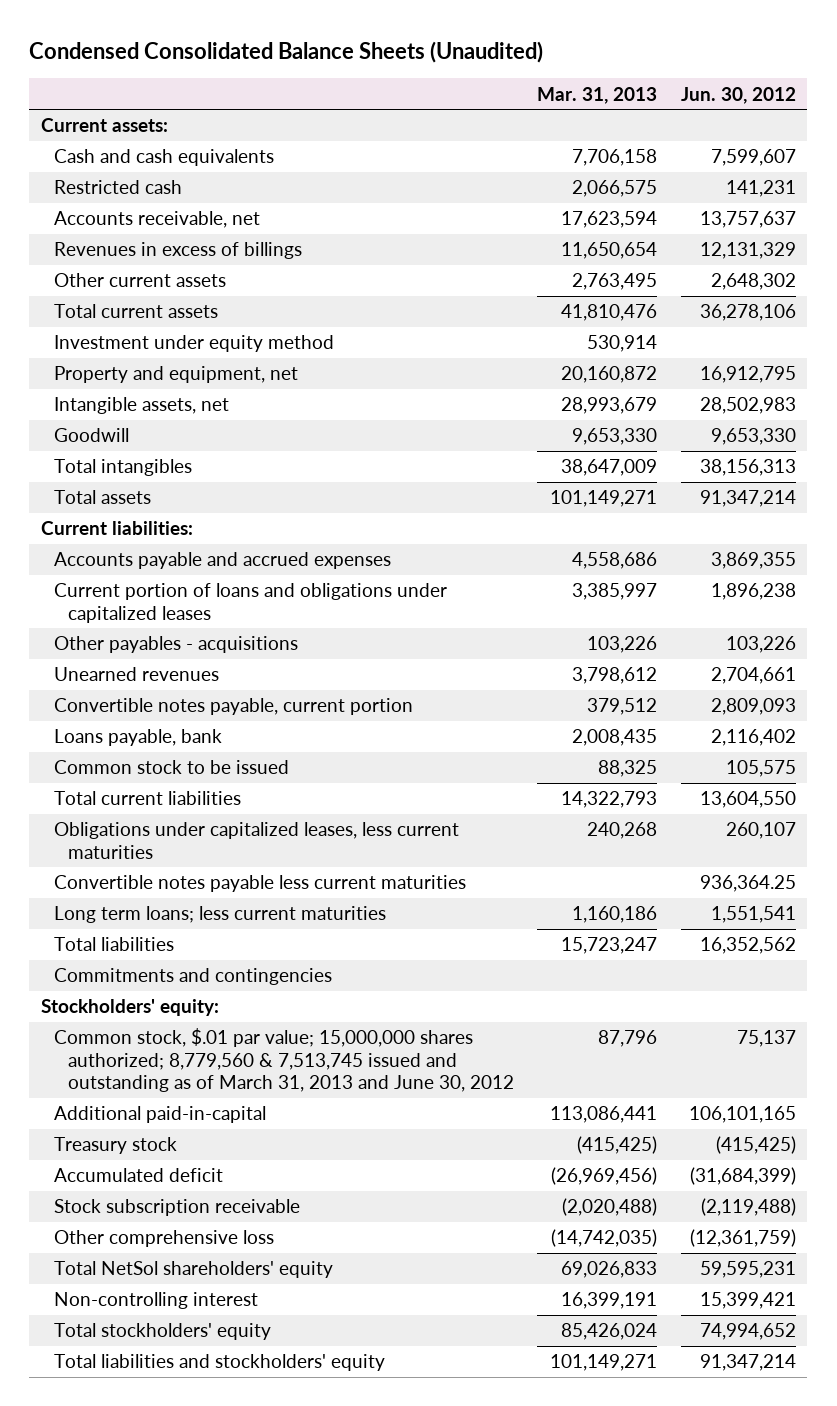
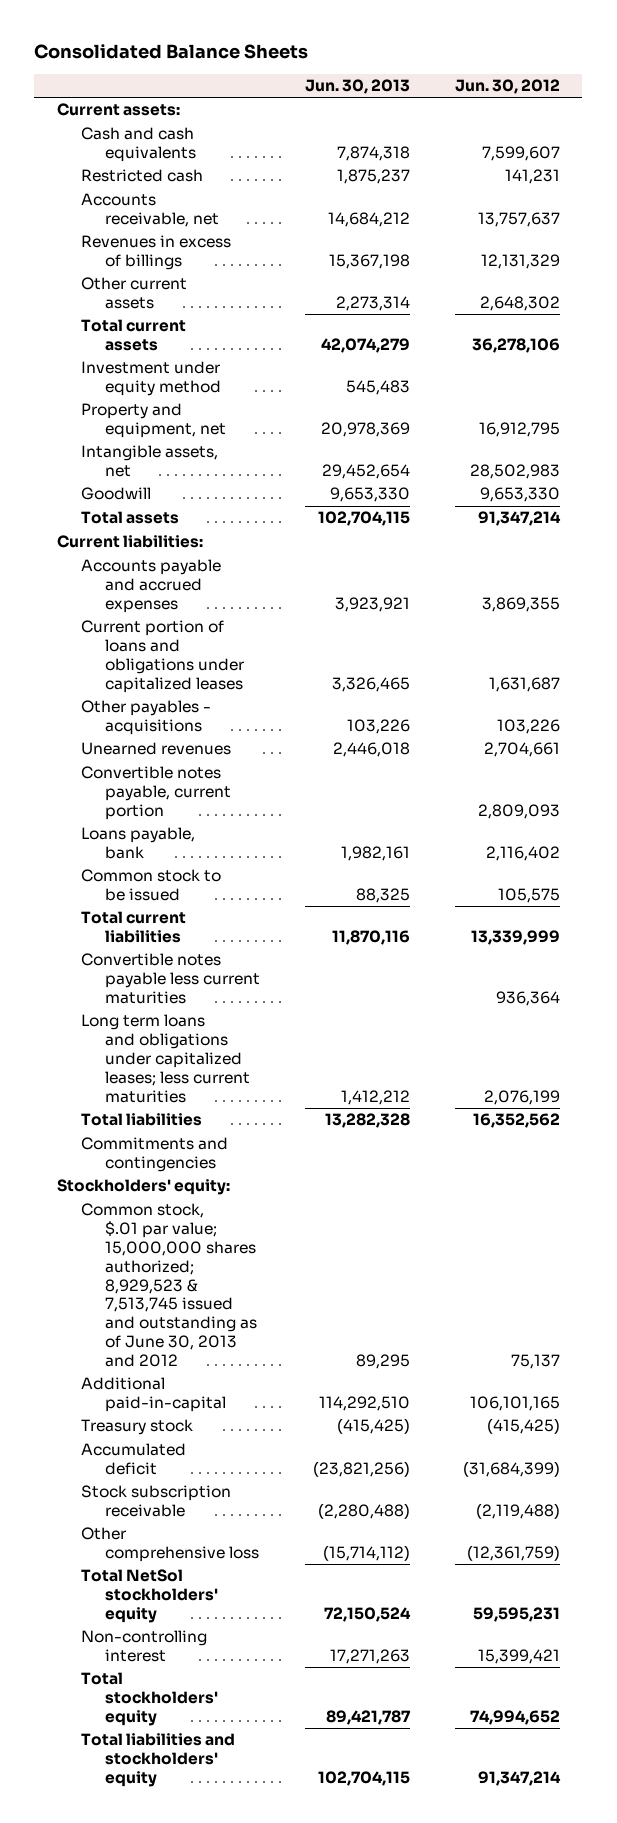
[29,41,544,64] Condensed Consolidated Balance Sheets (Unaudited) -> [34,44,309,60] Consolidated Balance Sheets
[537,86,658,104] Mar. 31, 2013 -> none
none -> [304,79,410,95] Jun. 30, 2013
[54,459,193,477] Total intangibles -> none
[710,583,796,601] 1,896,238 -> [488,676,560,692] 1,631,687
[54,822,460,859] Obligations under capitalized leases, less current maturities -> none
[699,791,796,809] 13,604,550 -> [470,930,560,946] 13,339,999
[699,875,796,893] 936,364.25 -> [495,990,560,1006] 936,364
[54,906,387,924] Long term loans; less current maturities -> [80,1014,250,1103] Long term loans and obligations under capitalized leases; less current maturities
[710,906,796,924] 1,551,541 -> [483,1089,560,1105] 2,076,199
[54,1028,514,1093] Common stock, $.01 par value; 15,000,000 shares authorized; 8,779,560 & 7,513,745 issued and outstanding as of March 31, 2013 and June 30, 2012 -> [80,1203,257,1367] Common stock, $.01 par value; 15,000,000 shares authorized; 8,929,523 & 7,513,745 issued and outstanding as of June 30, 2013 and 2012
[54,1261,334,1279] Total NetSol shareholders' equity -> [80,1569,218,1623] Total NetSol stockholders' equity

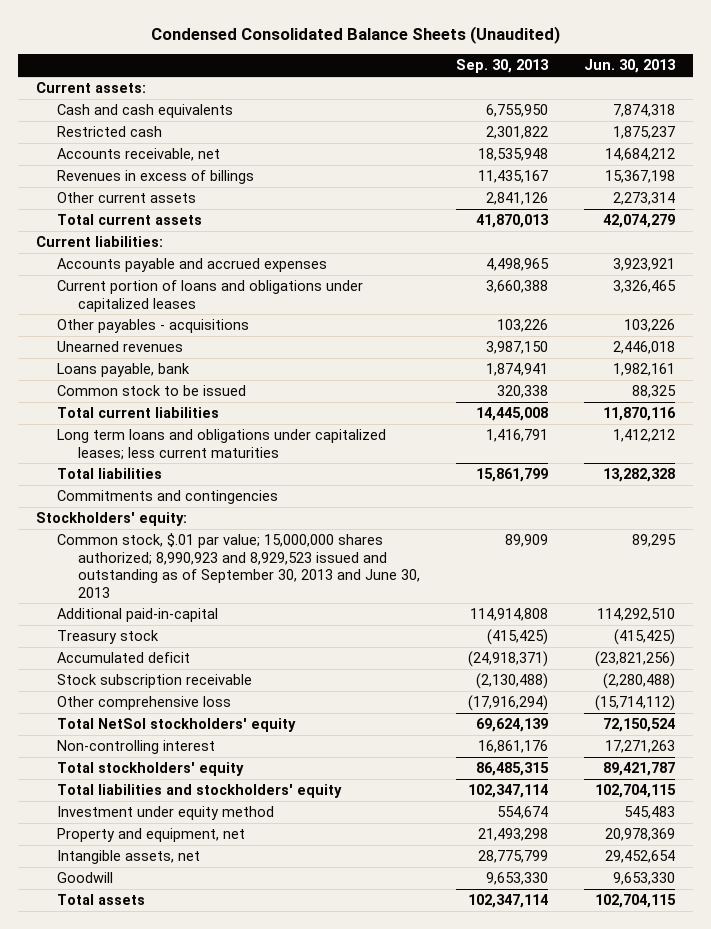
[34,44,309,60] Consolidated Balance Sheets -> [150,25,560,44] Condensed Consolidated Balance Sheets (Unaudited)
[454,79,560,95] Jun. 30, 2012 -> none
none -> [456,59,550,74] Sep. 30, 2013
[80,766,231,820] Convertible notes payable, current portion -> none
[80,953,260,1004] Convertible notes payable less current maturities -> none
[80,1203,257,1367] Common stock, $.01 par value; 15,000,000 shares authorized; 8,929,523 & 7,513,745 issued and outstanding as of June 30, 2013 and 2012 -> [56,533,420,598] Common stock, $.01 par value; 15,000,000 shares authorized; 8,990,923 and 8,929,523 issued and outstanding as of September 30, 2013 and June 30, 2013
[80,361,221,397] Investment under equity method -> [56,806,274,821] Investment under equity method
[80,403,226,439] Property and equipment, net -> [56,828,245,843] Property and equipment, net
[80,445,218,478] Intangible assets, net -> [56,850,200,865] Intangible assets, net
[80,487,151,501] Goodwill -> [56,872,113,884] Goodwill
[80,511,179,525] Total assets -> [56,894,145,906] Total assets

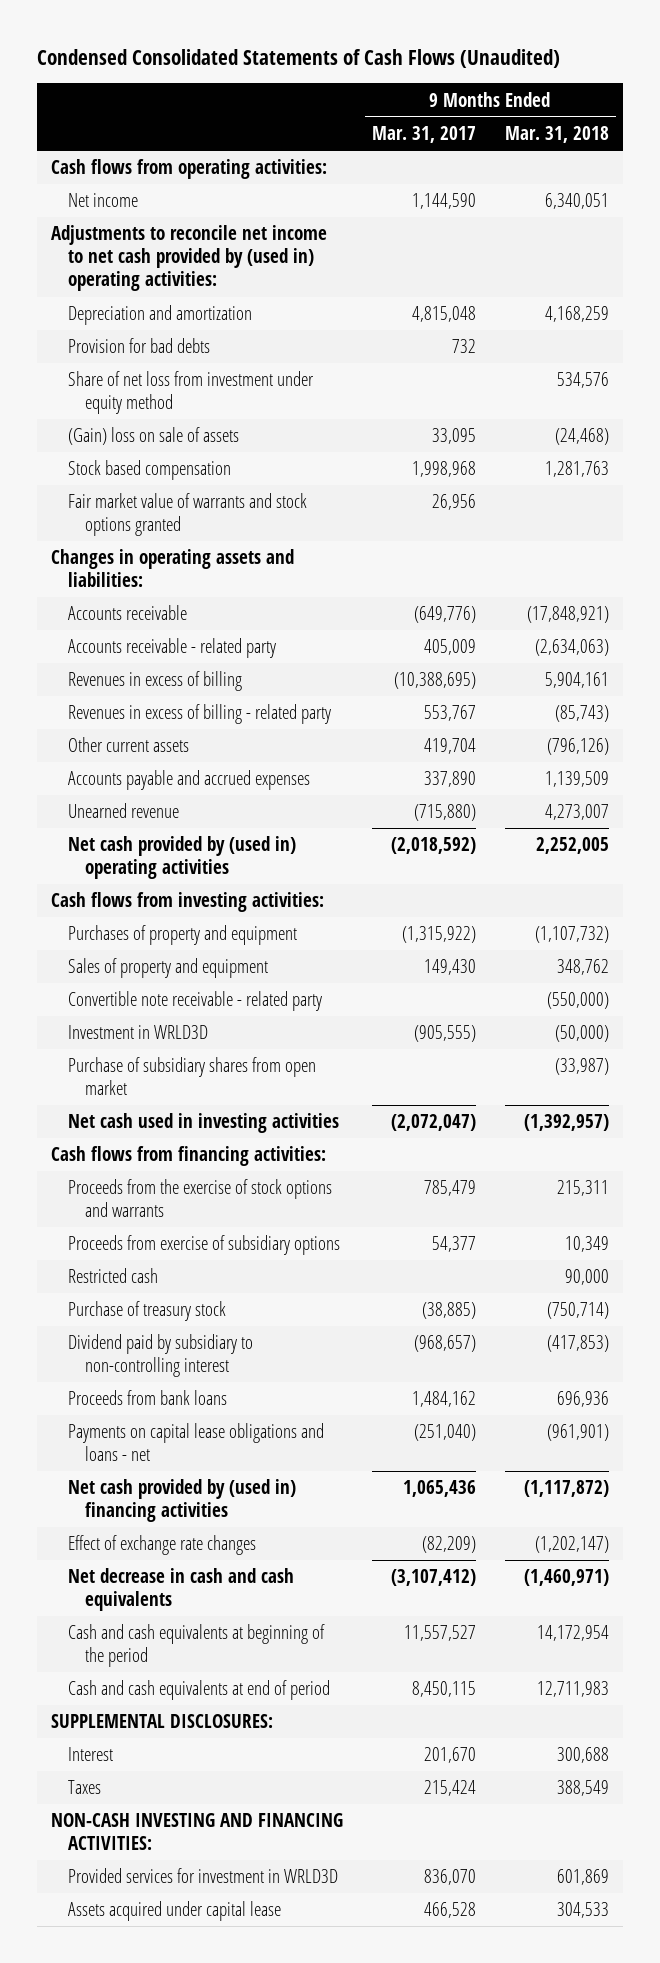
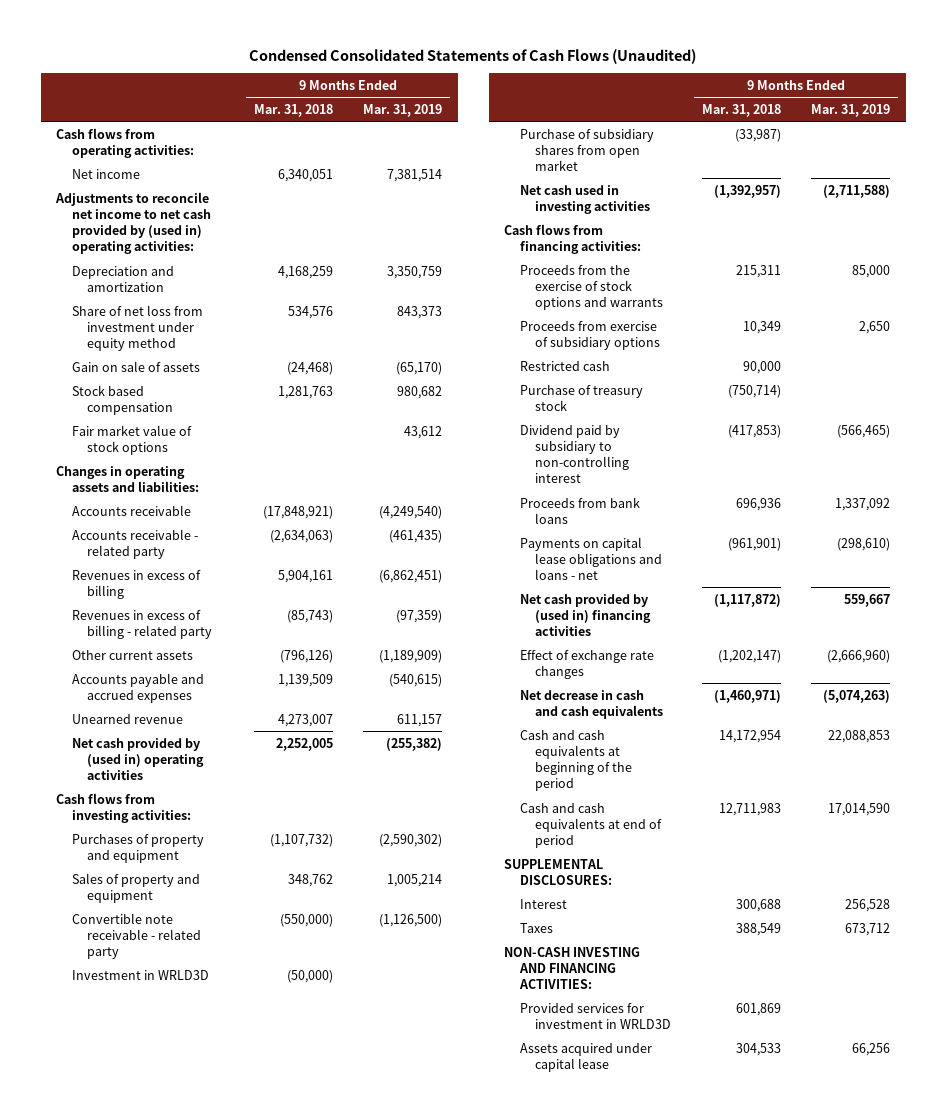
[371,126,476,144] Mar. 31, 2017 -> none
none -> [363,103,443,117] Mar. 31, 2019
[67,338,210,354] Provision for bad debts -> none
[67,427,239,446] (Gain) loss on sale of assets -> [71,360,200,372] Gain on sale of assets
[67,493,307,537] Fair market value of warrants and stock options granted -> [71,424,192,455] Fair market value of stock options

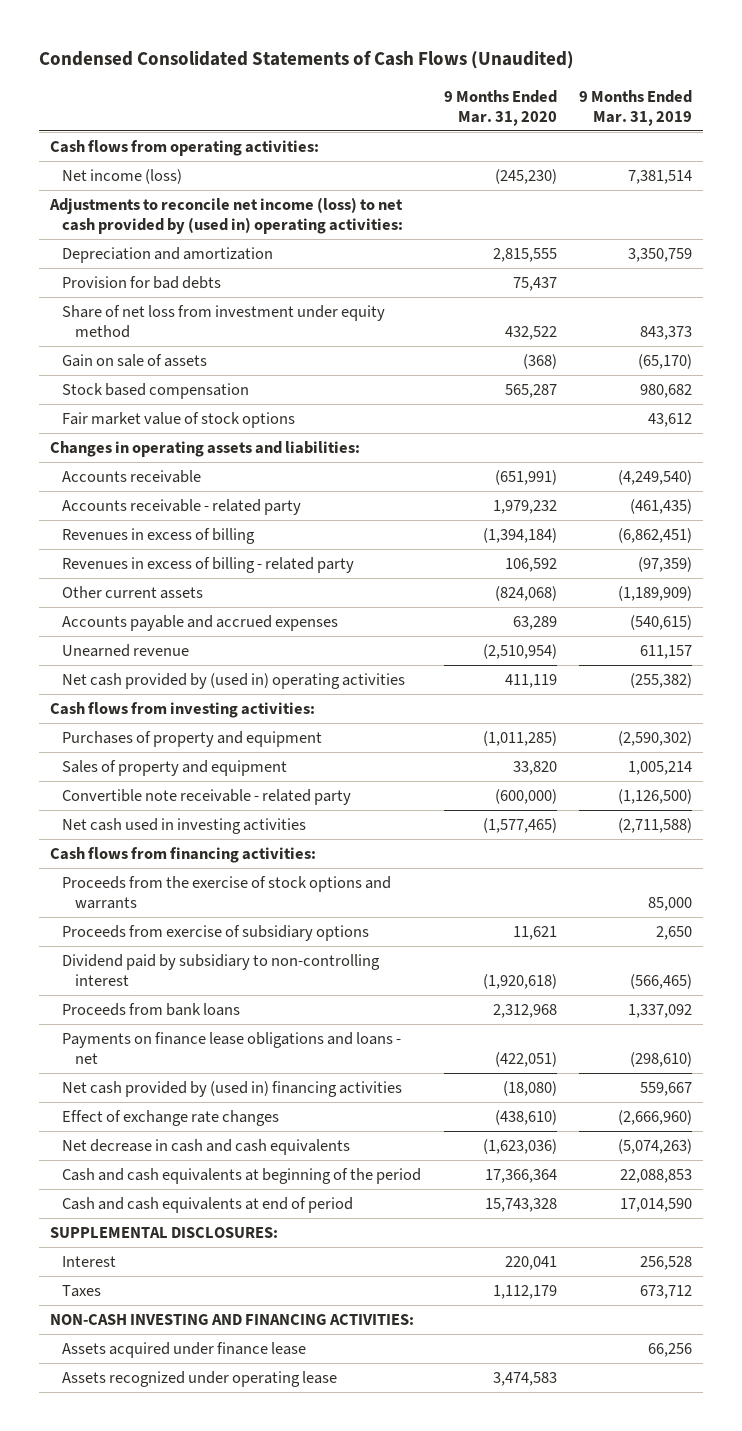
[253,103,333,117] Mar. 31, 2018 -> none
none -> [443,89,557,126] 9 Months Ended Mar. 31, 2020
[71,168,140,179] Net income -> [62,169,183,185] Net income (loss)
[55,191,211,255] Adjustments to reconcile net income to net cash provided by (used in) operating activities: -> [49,197,404,234] Adjustments to reconcile net income (loss) to net cash provided by (used in) operating activities:
none -> [62,276,222,290] Provision for bad debts
[71,969,209,980] Investment in WRLD3D -> none
[519,128,654,172] Purchase of subsidiary shares from open market -> none
[519,360,610,371] Restricted cash -> none
[519,384,643,411] Purchase of treasury stock -> none
[519,536,663,581] Payments on capital lease obligations and loans - net -> [62,1032,402,1064] Payments on finance lease obligations and loans - net
[519,1002,672,1029] Provided services for investment in WRLD3D -> none
[519,1042,652,1072] Assets acquired under capital lease -> [62,1342,307,1359] Assets acquired under finance lease
none -> [62,1371,338,1388] Assets recognized under operating lease

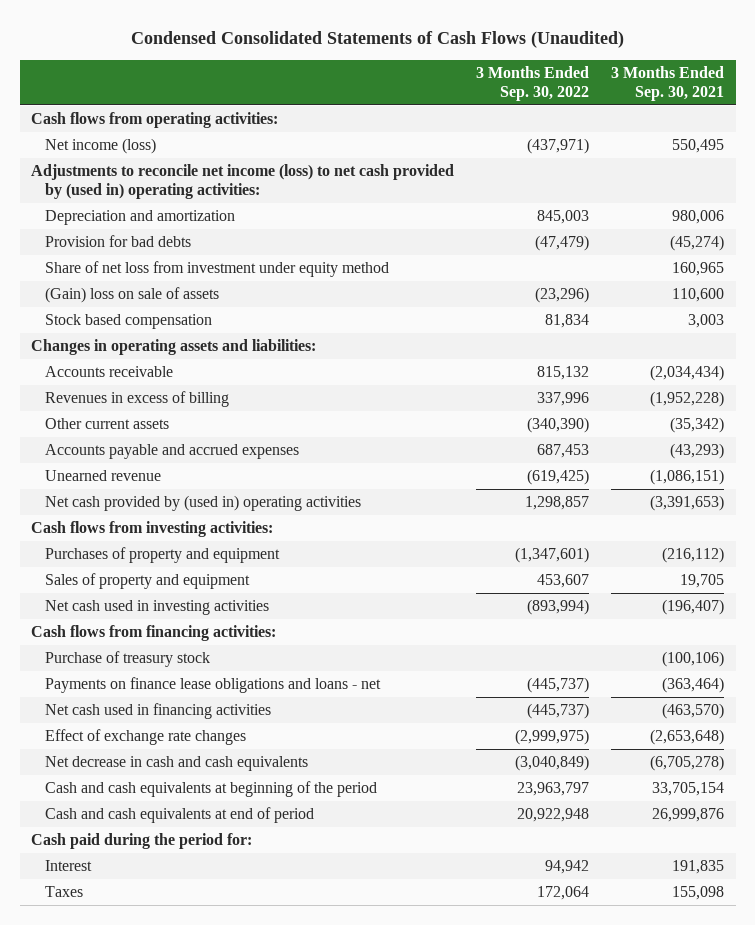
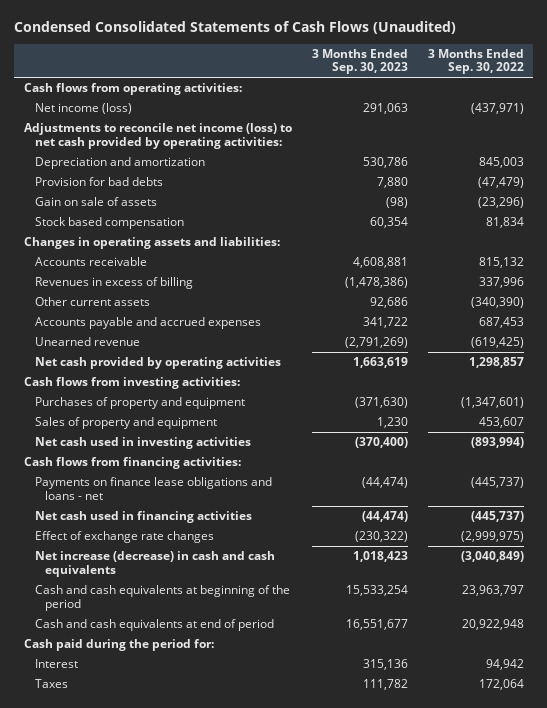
[611,66,725,101] 3 Months Ended Sep. 30, 2021 -> none
none -> [311,48,408,75] 3 Months Ended Sep. 30, 2023
[30,164,454,200] Adjustments to reconcile net income (loss) to net cash provided by (used in) operating activities: -> [23,123,292,149] Adjustments to reconcile net income (loss) to net cash provided by operating activities:
[44,261,389,278] Share of net loss from investment under equity method -> none
[44,287,219,304] (Gain) loss on sale of assets -> [34,197,157,207] Gain on sale of assets
[44,495,361,512] Net cash provided by (used in) operating activities -> [34,357,281,370] Net cash provided by operating activities
[44,651,210,668] Purchase of treasury stock -> none
[44,756,308,772] Net decrease in cash and cash equivalents -> [34,551,275,577] Net increase (decrease) in cash and cash equivalents

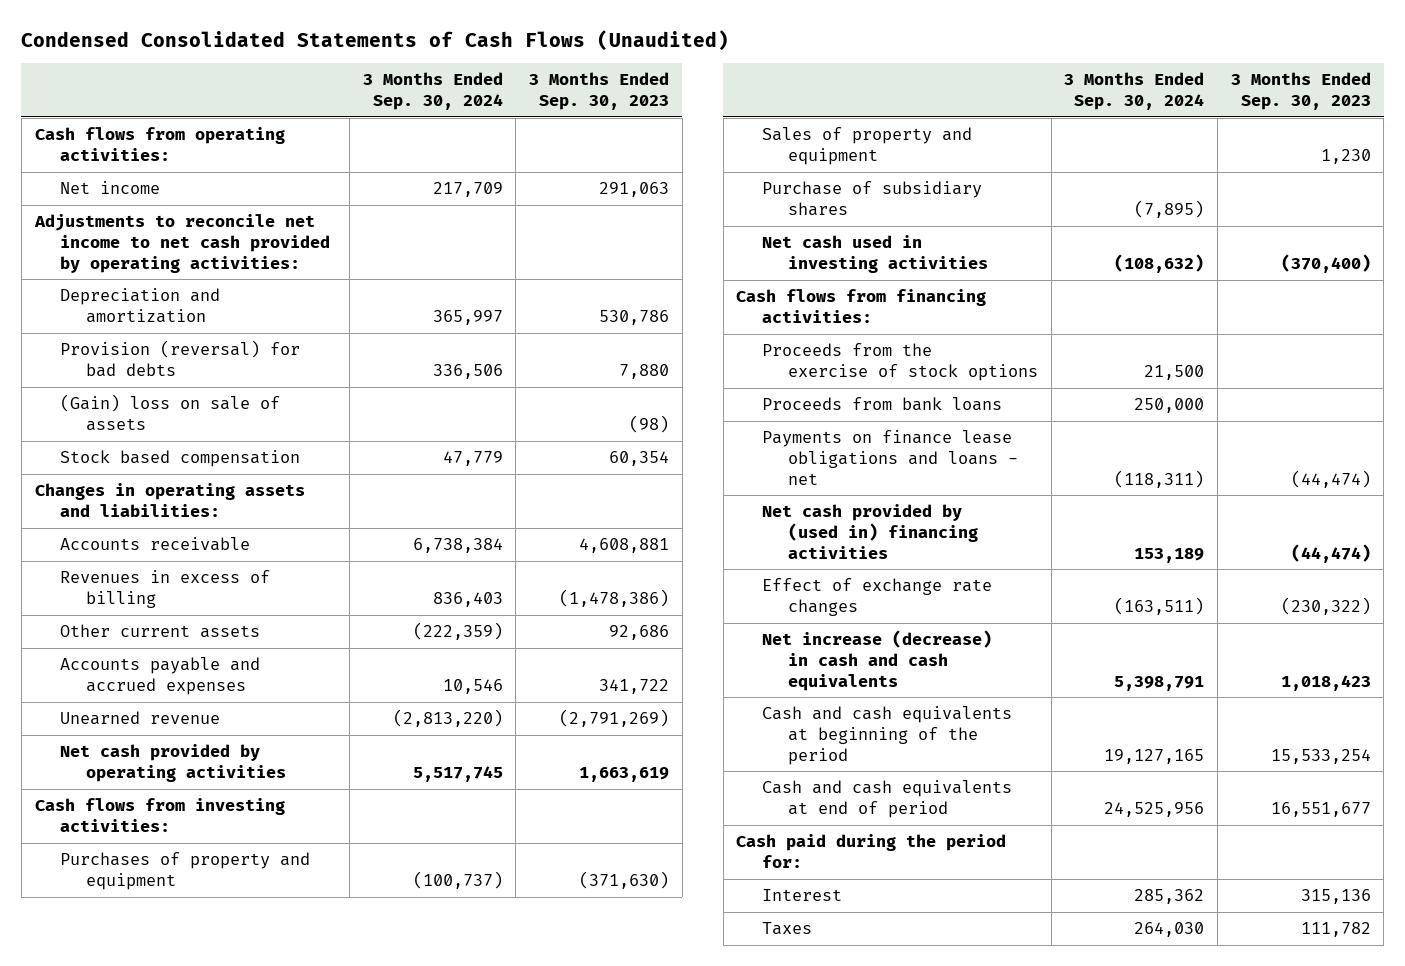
[427,48,524,75] 3 Months Ended Sep. 30, 2022 -> none
none -> [362,72,503,111] 3 Months Ended Sep. 30, 2024
[34,103,132,115] Net income (loss) -> [60,181,161,195] Net income
[23,123,292,149] Adjustments to reconcile net income (loss) to net cash provided by operating activities: -> [33,214,331,273] Adjustments to reconcile net income to net cash provided by operating activities:
[34,177,163,187] Provision for bad debts -> [60,340,301,377] Provision (reversal) for bad debts
[34,197,157,207] Gain on sale of assets -> [60,394,281,431] (Gain) loss on sale of assets
none -> [762,181,983,216] Purchase of subsidiary shares
none -> [762,343,1039,381] Proceeds from the exercise of stock options
none -> [762,397,1003,412] Proceeds from bank loans
[34,511,252,524] Net cash used in financing activities -> [762,504,979,559] Net cash provided by (used in) financing activities

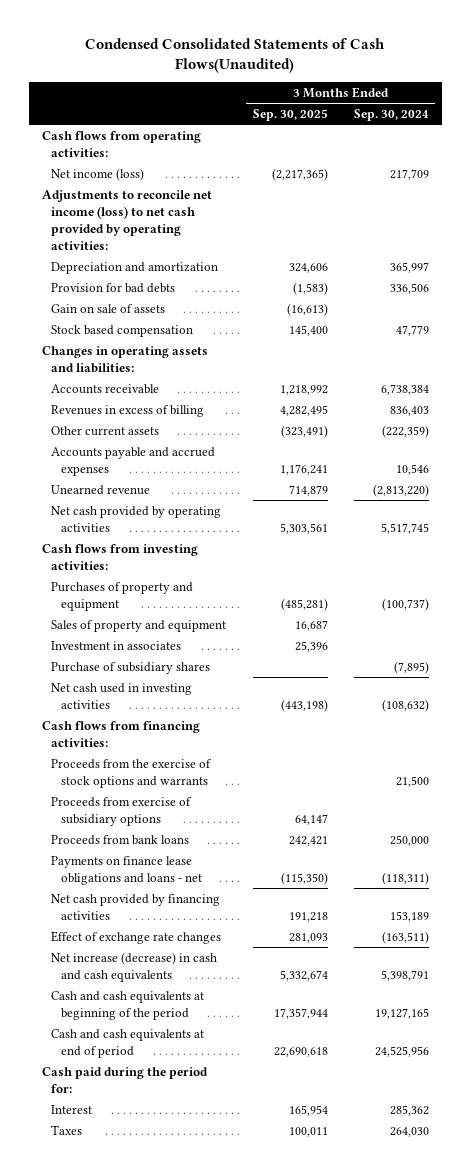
[21,29,730,51] Condensed Consolidated Statements of Cash Flows (Unaudited) -> [85,38,386,74] Condensed Consolidated Statements of Cash Flows(Unaudited)
[528,72,669,111] 3 Months Ended Sep. 30, 2023 -> none
none -> [252,109,328,122] Sep. 30, 2025
[60,181,161,195] Net income -> [51,167,145,181] Net income (loss)
[33,214,331,273] Adjustments to reconcile net income to net cash provided by operating activities: -> [41,189,212,250] Adjustments to reconcile net income (loss) to net cash provided by operating activities:
[60,340,301,377] Provision (reversal) for bad debts -> [51,282,176,293] Provision for bad debts
[60,394,281,431] (Gain) loss on sale of assets -> [51,303,166,313] Gain on sale of assets
none -> [51,640,182,650] Investment in associates
[762,343,1039,381] Proceeds from the exercise of stock options -> [51,758,213,788] Proceeds from the exercise of stock options and warrants
none -> [51,796,193,826] Proceeds from exercise of subsidiary options
[762,504,979,559] Net cash provided by (used in) financing activities -> [51,893,221,920] Net cash provided by financing activities

